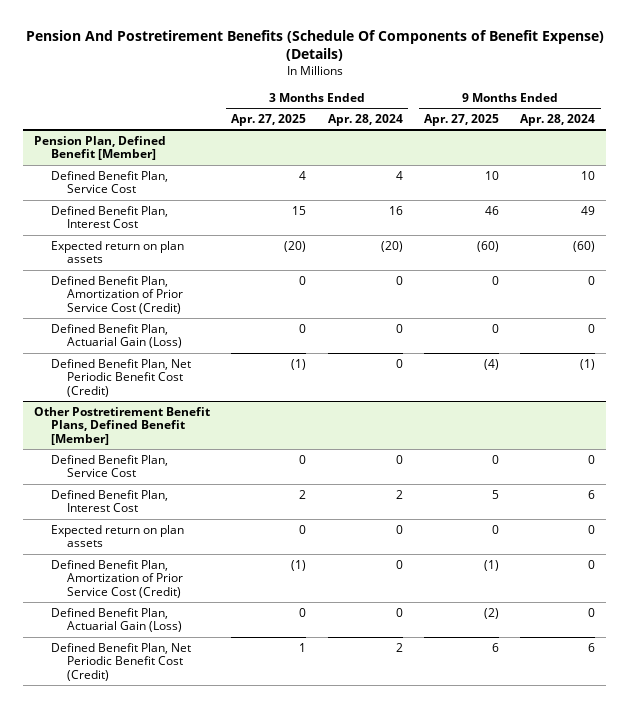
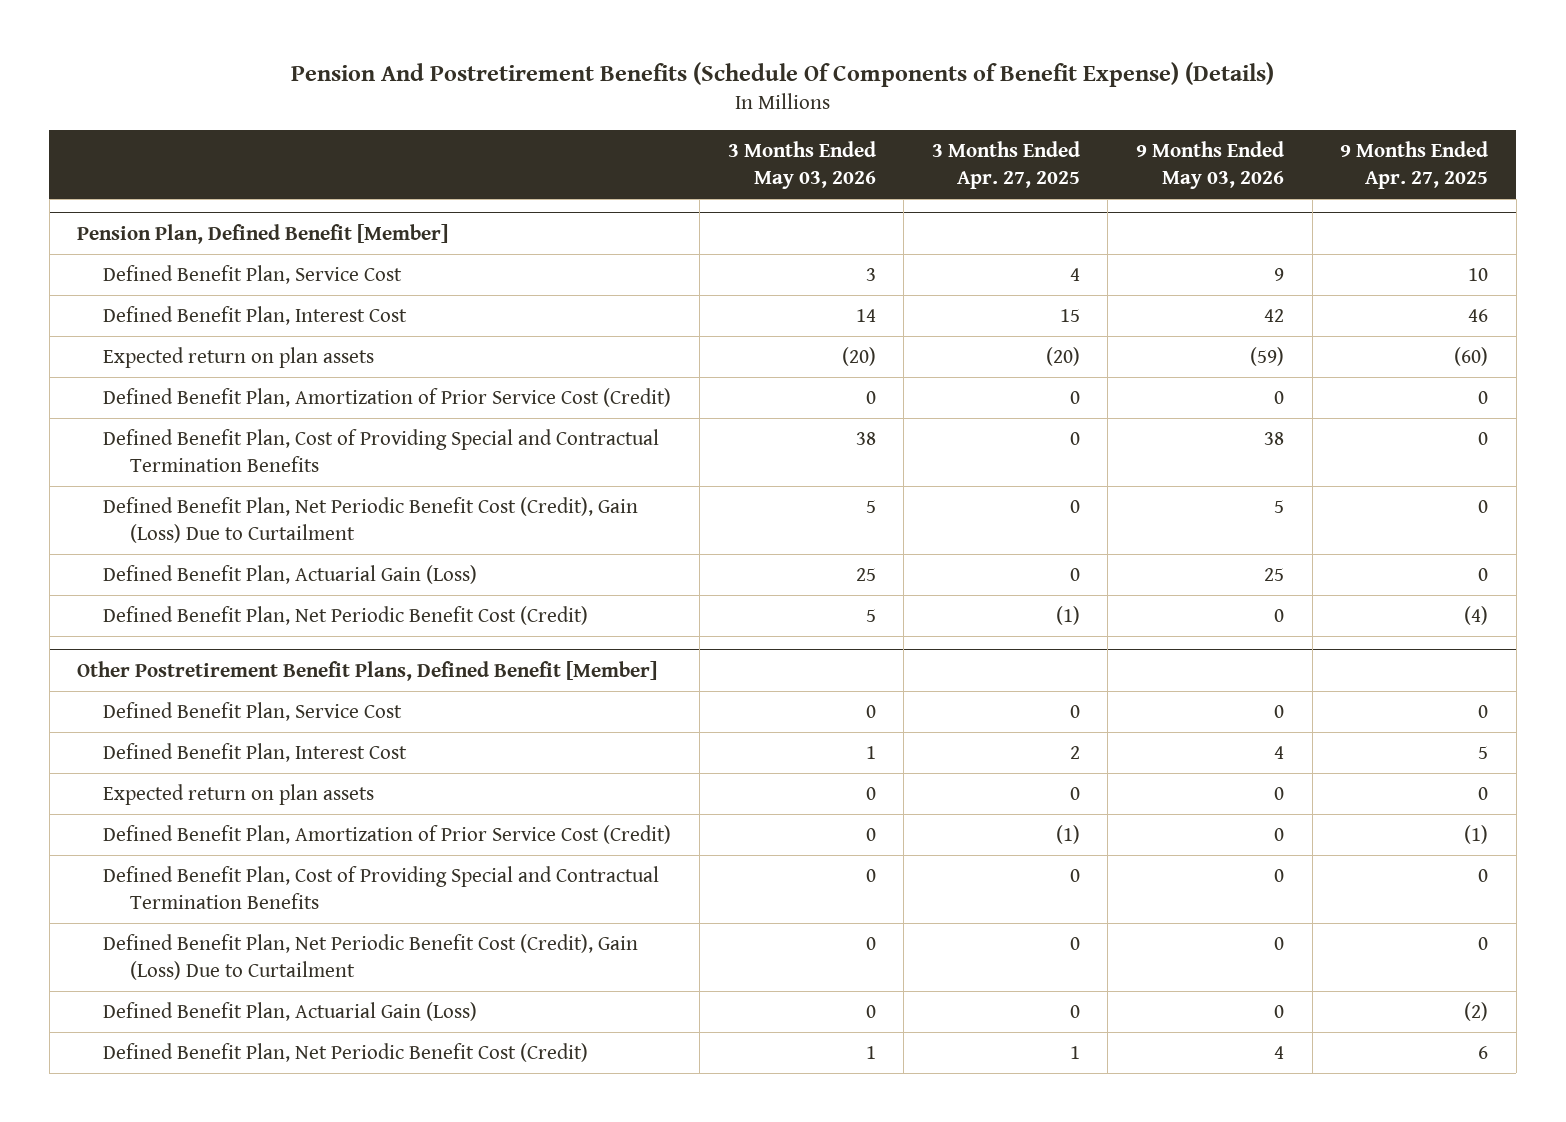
[327,113,403,126] Apr. 28, 2024 -> none
[520,113,596,126] Apr. 28, 2024 -> none
none -> [727,141,876,189] 3 Months Ended May 03, 2026
none -> [1136,141,1285,189] 9 Months Ended May 03, 2026
none -> [103,429,660,472] Defined Benefit Plan, Cost of Providing Special and Contractual Termination Benefits
none -> [103,497,639,543] Defined Benefit Plan, Net Periodic Benefit Cost (Credit), Gain (Loss) Due to Curtailment
none -> [103,866,660,909] Defined Benefit Plan, Cost of Providing Special and Contractual Termination Benefits
none -> [103,934,639,980] Defined Benefit Plan, Net Periodic Benefit Cost (Credit), Gain (Loss) Due to Curtailment

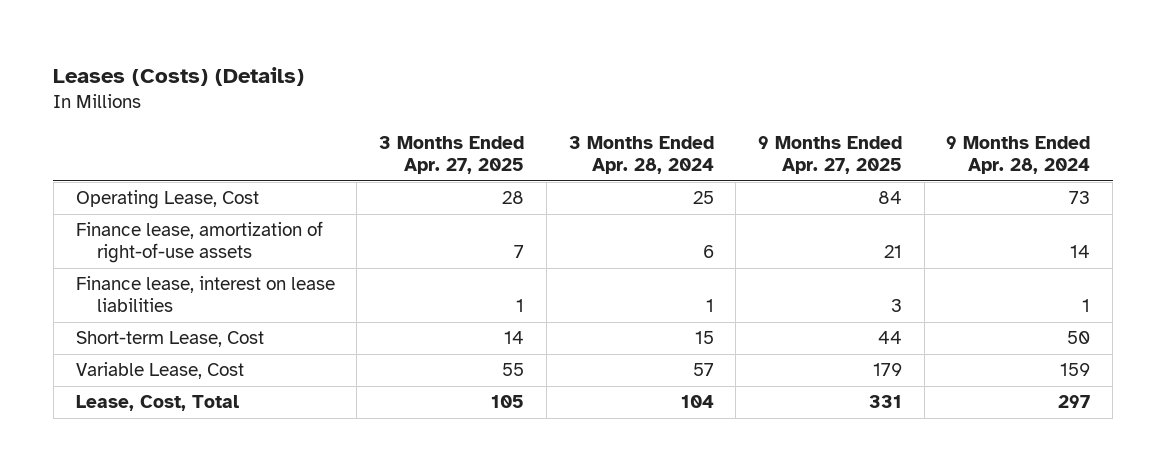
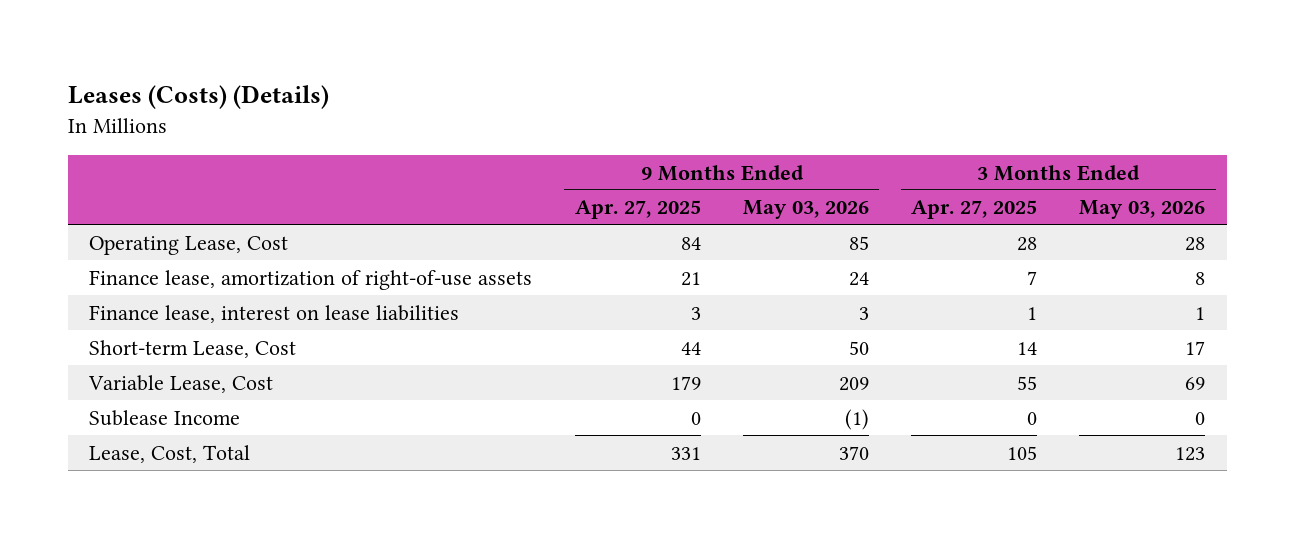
[568,136,714,175] 3 Months Ended Apr. 28, 2024 -> none
[946,136,1091,175] 9 Months Ended Apr. 28, 2024 -> none
none -> [742,200,869,220] May 03, 2026
none -> [1079,200,1206,220] May 03, 2026
none -> [89,409,241,426] Sublease Income

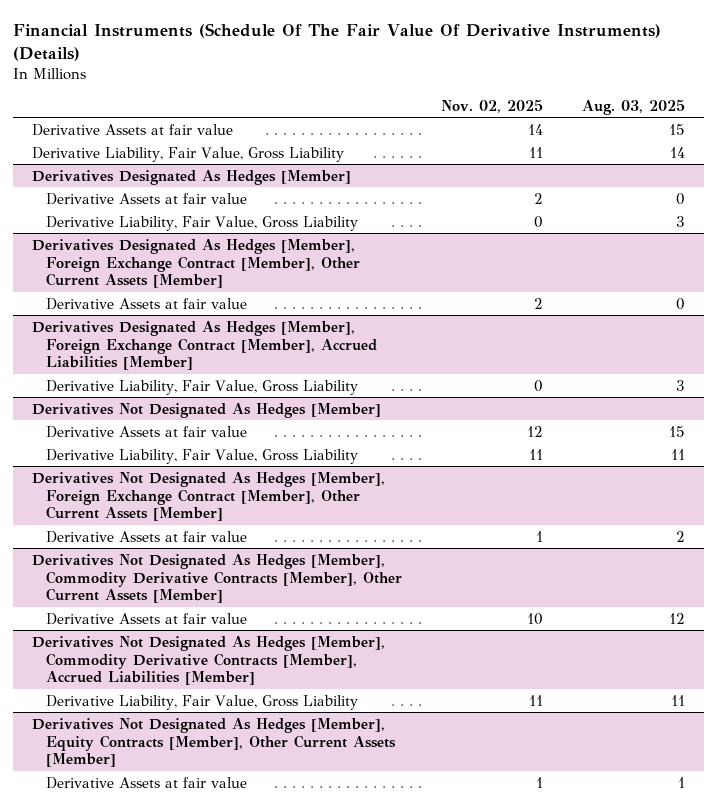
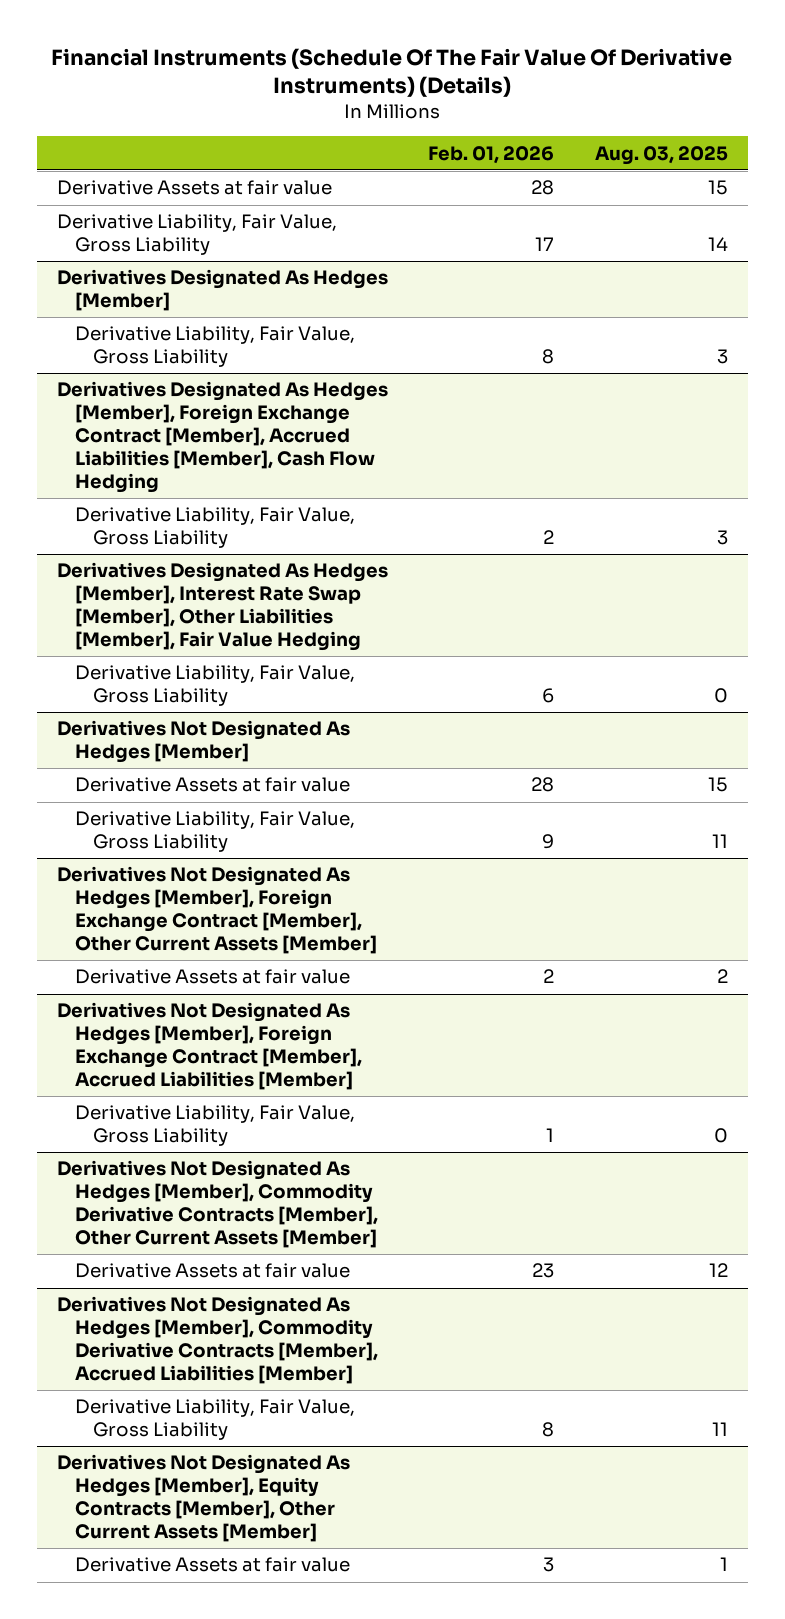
[440,98,543,113] Nov. 02, 2025 -> none
none -> [428,145,555,164] Feb. 01, 2026
[46,192,248,205] Derivative Assets at fair value -> none
[32,238,361,289] Derivatives Designated As Hedges [Member], Foreign Exchange Contract [Member], Other Current Assets [Member] -> none
[46,297,248,310] Derivative Assets at fair value -> none
[32,320,378,371] Derivatives Designated As Hedges [Member], Foreign Exchange Contract [Member], Accrued Liabilities [Member] -> [56,381,388,494] Derivatives Designated As Hedges [Member], Foreign Exchange Contract [Member], Accrued Liabilities [Member], Cash Flow Hedging
none -> [56,562,388,652] Derivatives Designated As Hedges [Member], Interest Rate Swap [Member], Other Liabilities [Member], Fair Value Hedging
none -> [75,665,356,707] Derivative Liability, Fair Value, Gross Liability
none -> [56,1002,363,1091] Derivatives Not Designated As Hedges [Member], Foreign Exchange Contract [Member], Accrued Liabilities [Member]
none -> [75,1105,356,1147] Derivative Liability, Fair Value, Gross Liability

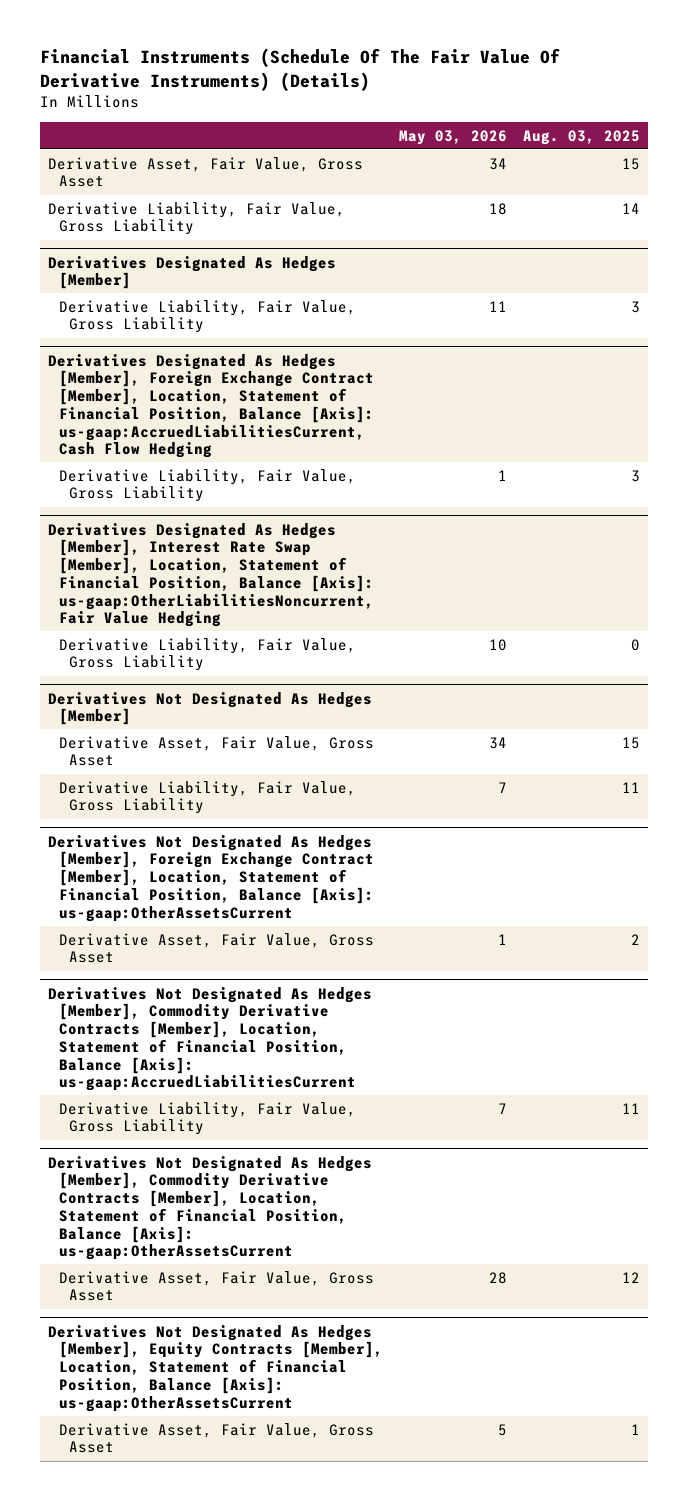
[428,145,555,164] Feb. 01, 2026 -> none
none -> [398,129,507,145] May 03, 2026
[56,180,332,196] Derivative Assets at fair value -> [47,156,363,188] Derivative Asset, Fair Value, Gross Asset
[56,381,388,494] Derivatives Designated As Hedges [Member], Foreign Exchange Contract [Member], Accrued Liabilities [Member], Cash Flow Hedging -> none
none -> [47,353,374,459] Derivatives Designated As Hedges [Member], Foreign Exchange Contract [Member], Location, Statement of Financial Position, Balance [Axis]: us-gaap:AccruedLiabilitiesCurrent, Cash Flow Hedging
[56,562,388,652] Derivatives Designated As Hedges [Member], Interest Rate Swap [Member], Other Liabilities [Member], Fair Value Hedging -> none
none -> [47,522,374,628] Derivatives Designated As Hedges [Member], Interest Rate Swap [Member], Location, Statement of Financial Position, Balance [Axis]: us-gaap:OtherLiabilitiesNoncurrent, Fair Value Hedging
[75,777,351,793] Derivative Assets at fair value -> [58,735,374,767] Derivative Asset, Fair Value, Gross Asset
[56,866,378,955] Derivatives Not Designated As Hedges [Member], Foreign Exchange Contract [Member], Other Current Assets [Member] -> none
[56,1002,363,1091] Derivatives Not Designated As Hedges [Member], Foreign Exchange Contract [Member], Accrued Liabilities [Member] -> none
[75,1105,356,1147] Derivative Liability, Fair Value, Gross Liability -> none
[56,1160,379,1249] Derivatives Not Designated As Hedges [Member], Commodity Derivative Contracts [Member], Other Current Assets [Member] -> none
[75,1263,351,1279] Derivative Assets at fair value -> none
[56,1296,379,1385] Derivatives Not Designated As Hedges [Member], Commodity Derivative Contracts [Member], Accrued Liabilities [Member] -> none
none -> [47,834,374,922] Derivatives Not Designated As Hedges [Member], Foreign Exchange Contract [Member], Location, Statement of Financial Position, Balance [Axis]: us-gaap:OtherAssetsCurrent
[75,969,351,985] Derivative Assets at fair value -> [58,932,374,964] Derivative Asset, Fair Value, Gross Asset
none -> [47,986,372,1092] Derivatives Not Designated As Hedges [Member], Commodity Derivative Contracts [Member], Location, Statement of Financial Position, Balance [Axis]: us-gaap:AccruedLiabilitiesCurrent
[56,1454,350,1543] Derivatives Not Designated As Hedges [Member], Equity Contracts [Member], Other Current Assets [Member] -> none
none -> [47,1155,372,1261] Derivatives Not Designated As Hedges [Member], Commodity Derivative Contracts [Member], Location, Statement of Financial Position, Balance [Axis]: us-gaap:OtherAssetsCurrent
[75,1557,351,1573] Derivative Assets at fair value -> [58,1270,374,1302] Derivative Asset, Fair Value, Gross Asset
[719,1557,728,1572] 1 -> [621,1271,640,1283] 12
none -> [47,1324,383,1412] Derivatives Not Designated As Hedges [Member], Equity Contracts [Member], Location, Statement of Financial Position, Balance [Axis]: us-gaap:OtherAssetsCurrent
none -> [58,1422,374,1454] Derivative Asset, Fair Value, Gross Asset

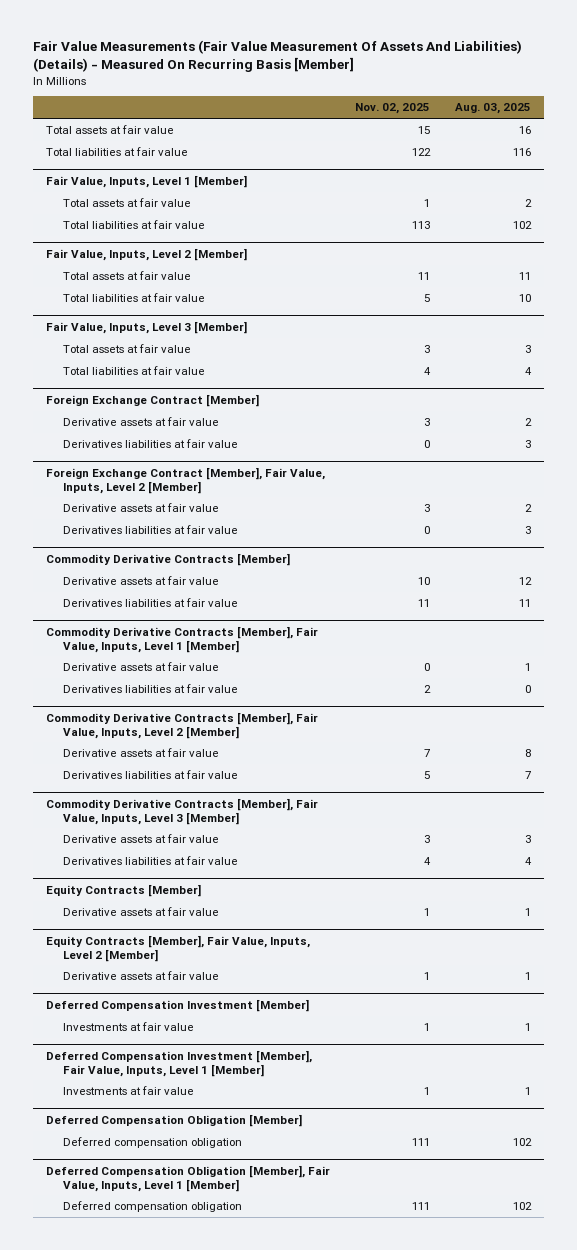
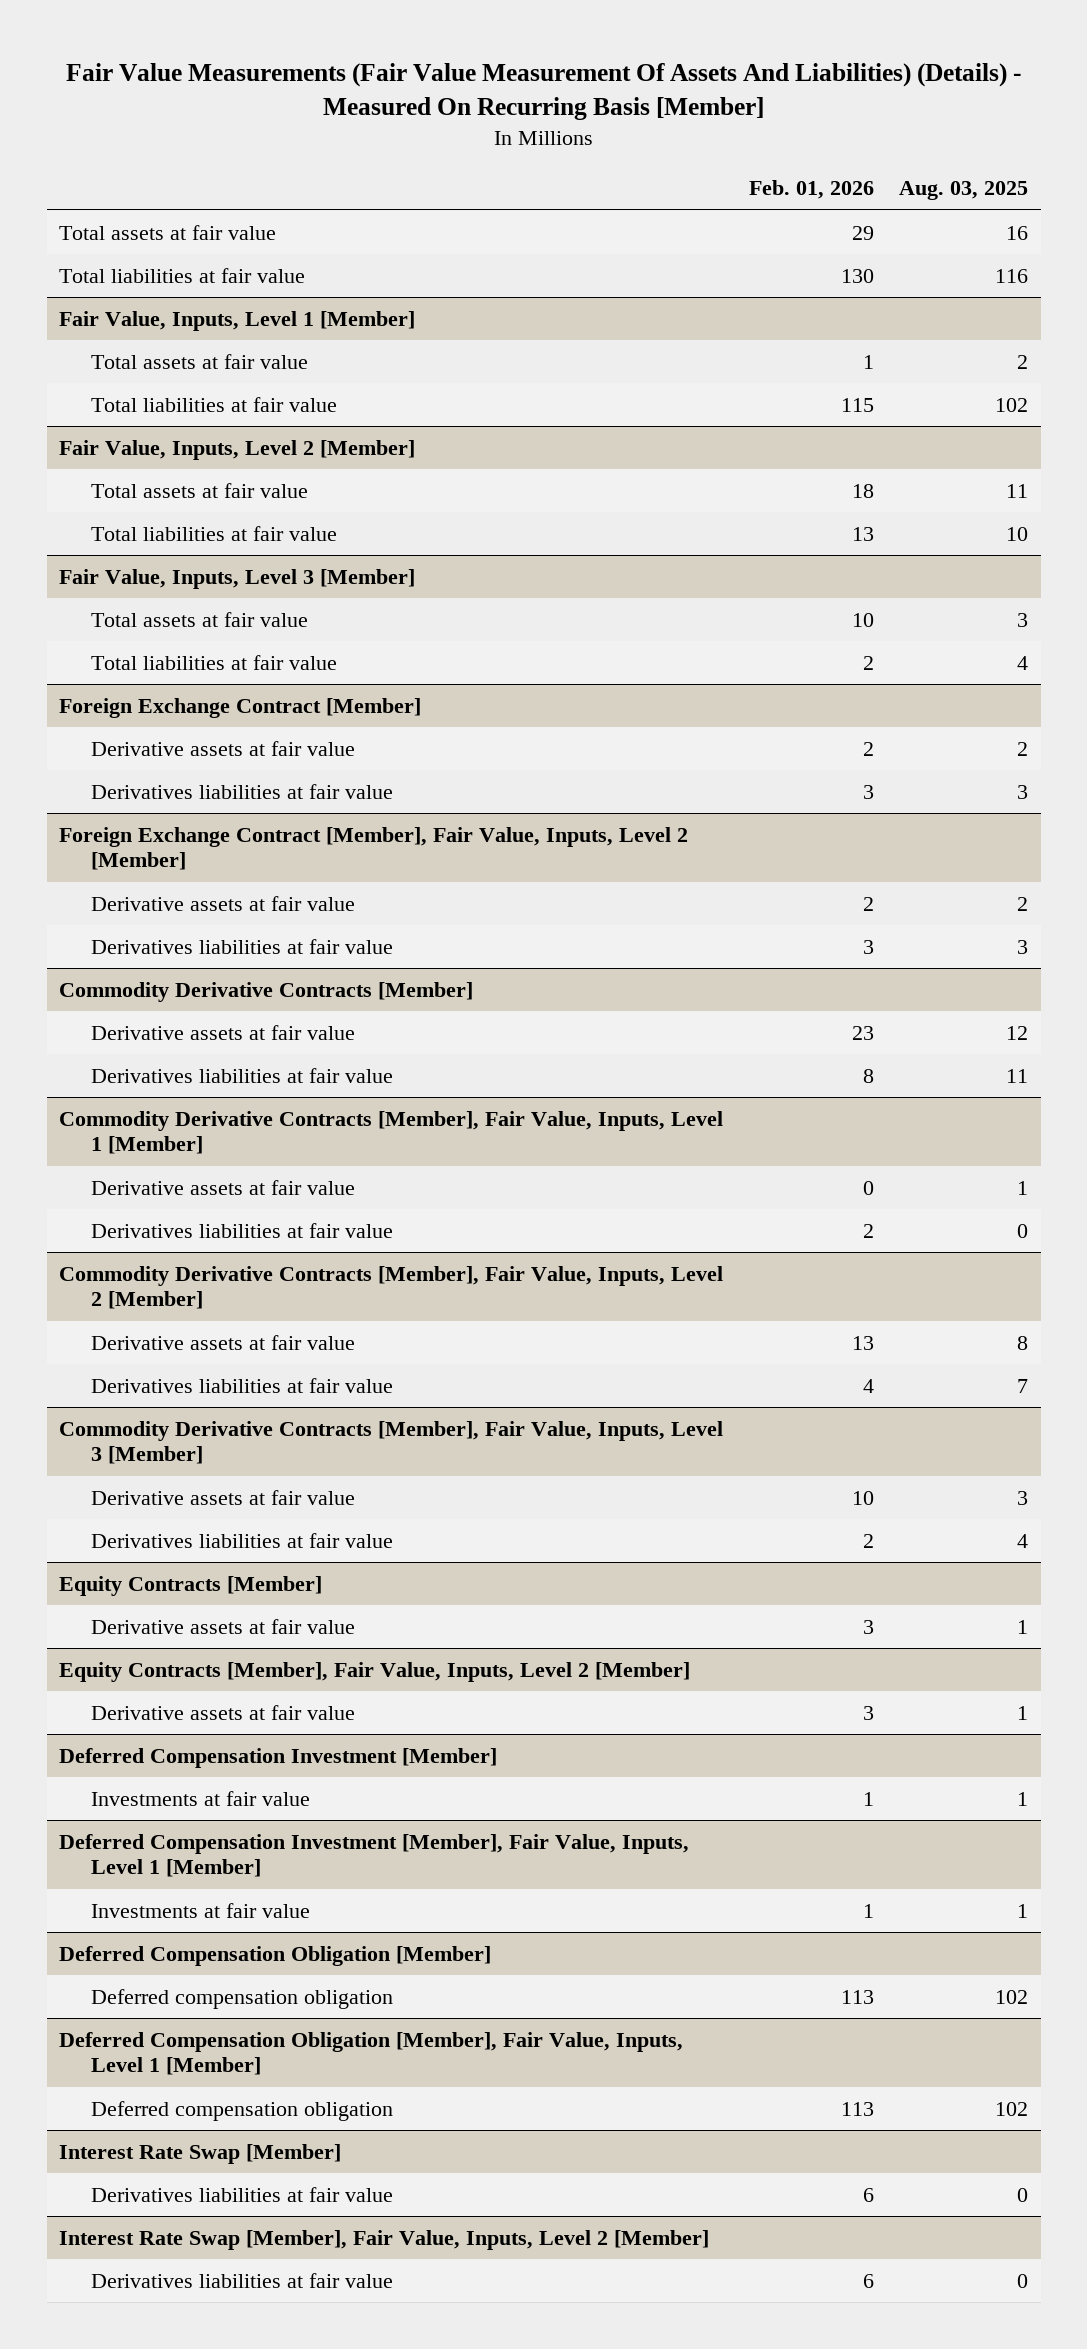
[354,103,430,115] Nov. 02, 2025 -> none
none -> [748,180,874,200] Feb. 01, 2026
none -> [59,2143,342,2164] Interest Rate Swap [Member]
none -> [90,2186,393,2202] Derivatives liabilities at fair value
none -> [59,2229,710,2250] Interest Rate Swap [Member], Fair Value, Inputs, Level 2 [Member]
none -> [90,2272,393,2288] Derivatives liabilities at fair value

